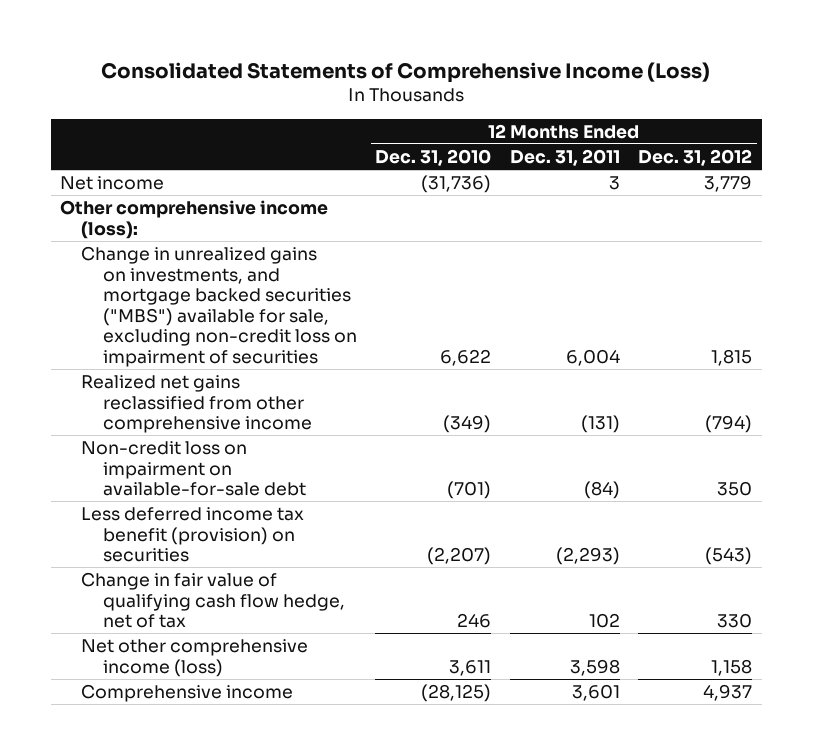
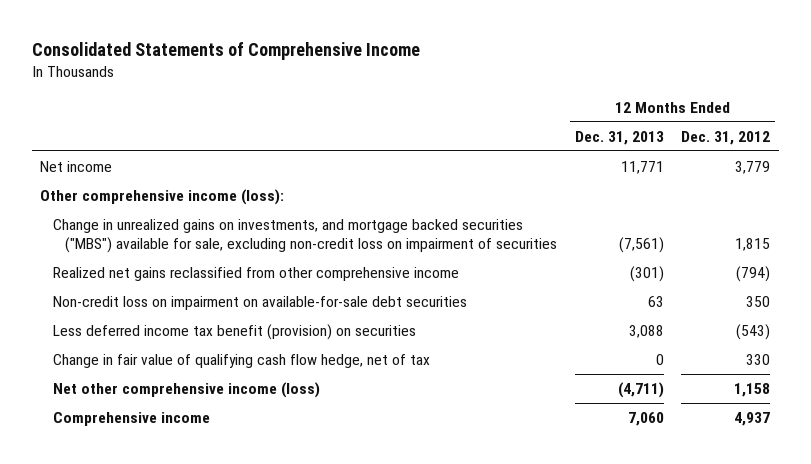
[101,61,711,83] Consolidated Statements of Comprehensive Income (Loss) -> [31,41,420,60] Consolidated Statements of Comprehensive Income
[375,148,492,166] Dec. 31, 2010 -> none
[509,148,620,166] Dec. 31, 2011 -> none
none -> [574,130,664,145] Dec. 31, 2013
[81,440,306,497] Non-credit loss on impairment on available-for-sale debt -> [52,296,467,311] Non-credit loss on impairment on available-for-sale debt securities

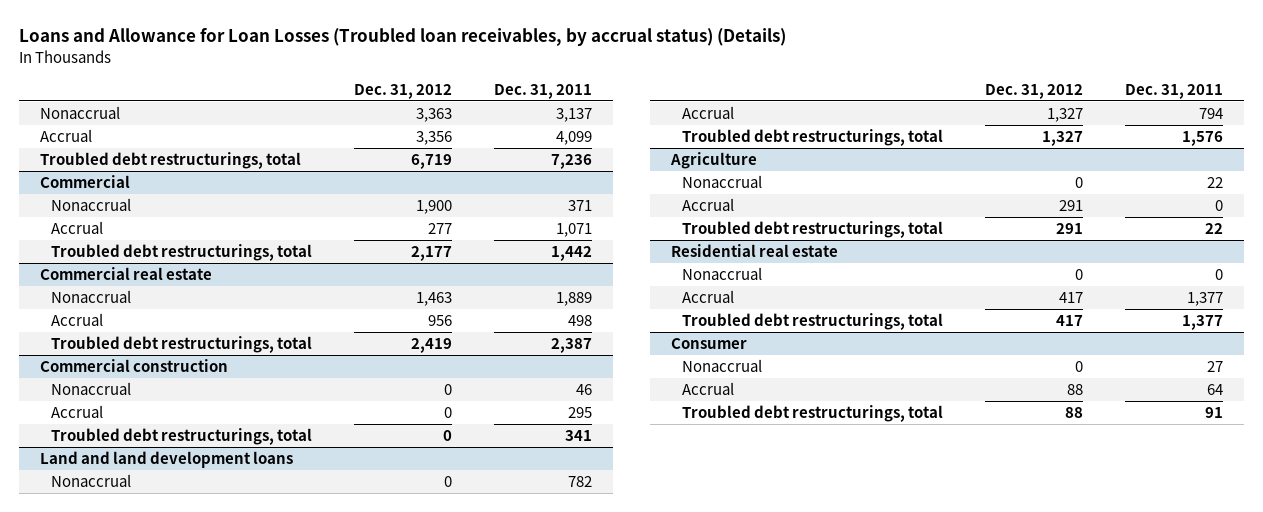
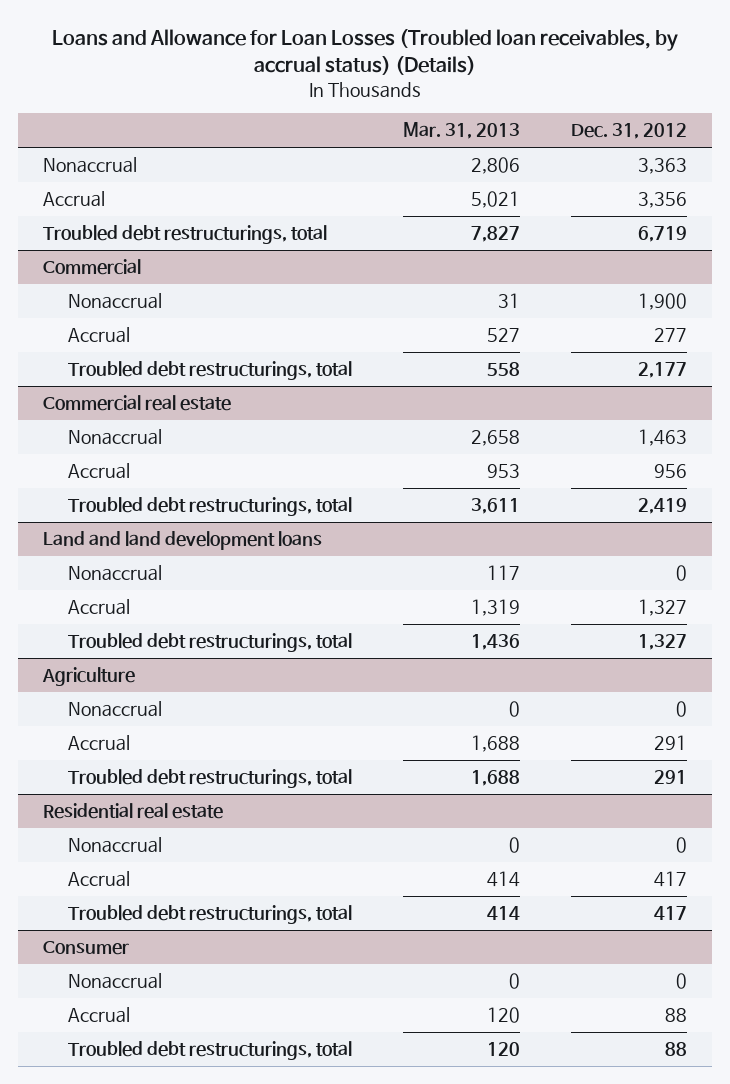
[494,83,593,99] Dec. 31, 2011 -> none
none -> [403,122,521,140] Mar. 31, 2013
[40,359,229,373] Commercial construction -> none
[51,382,132,396] Nonaccrual -> none
[51,405,104,419] Accrual -> none
[51,428,313,446] Troubled debt restructurings, total -> none

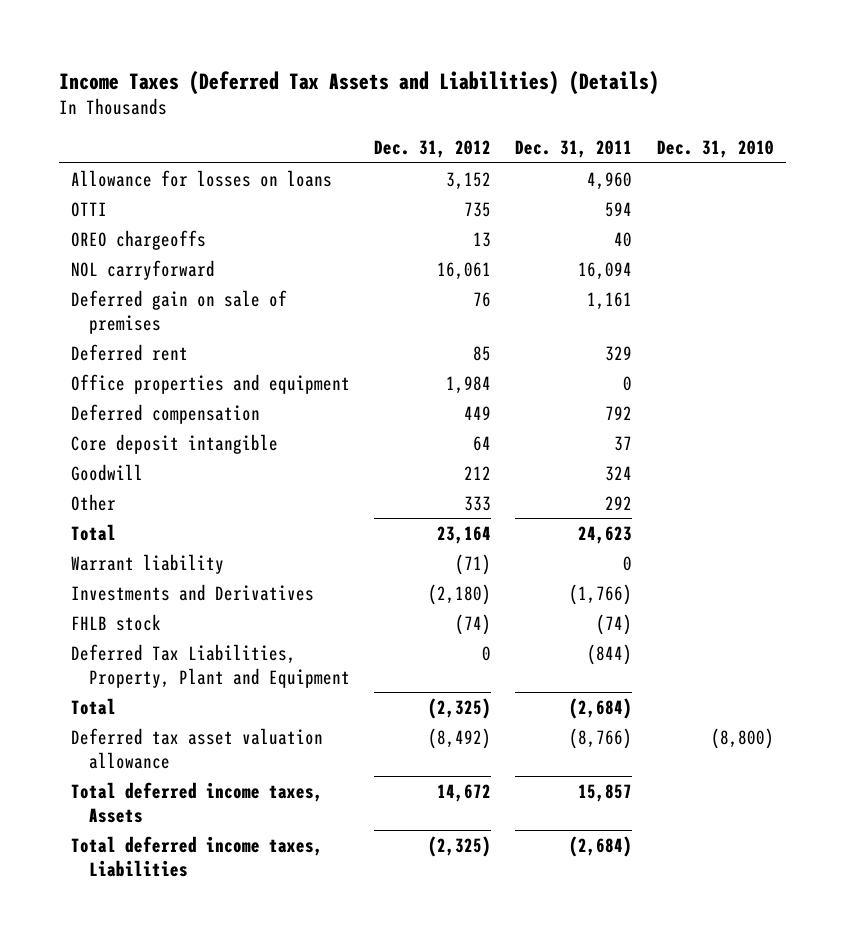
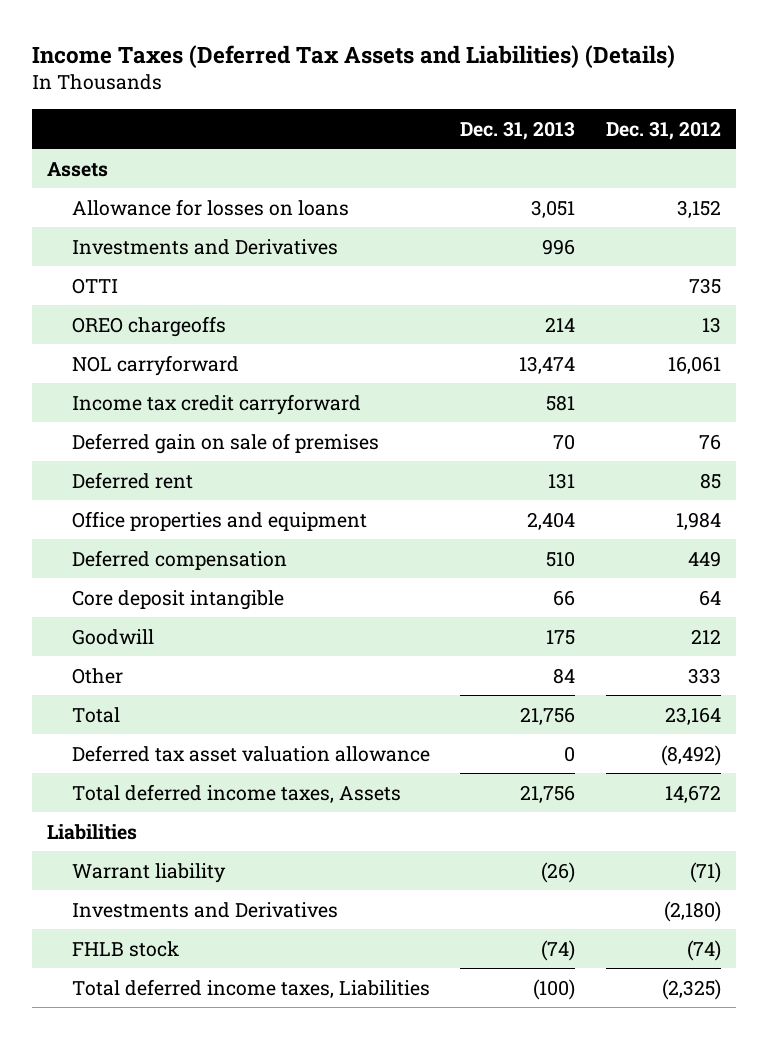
[515,140,633,159] Dec. 31, 2011 -> none
[656,140,774,159] Dec. 31, 2010 -> none
none -> [460,120,576,140] Dec. 31, 2013
none -> [47,161,109,177] Assets
none -> [71,238,338,255] Investments and Derivatives
none -> [71,393,361,415] Income tax credit carryforward
[71,727,324,769] Deferred tax asset valuation allowance -> [71,744,430,762] Deferred tax asset valuation allowance
[71,781,324,823] Total deferred income taxes, Assets -> [71,783,401,803] Total deferred income taxes, Assets
none -> [47,823,138,840] Liabilities
[71,643,350,688] Deferred Tax Liabilities, Property, Plant and Equipment -> none
[71,697,117,715] Total -> none

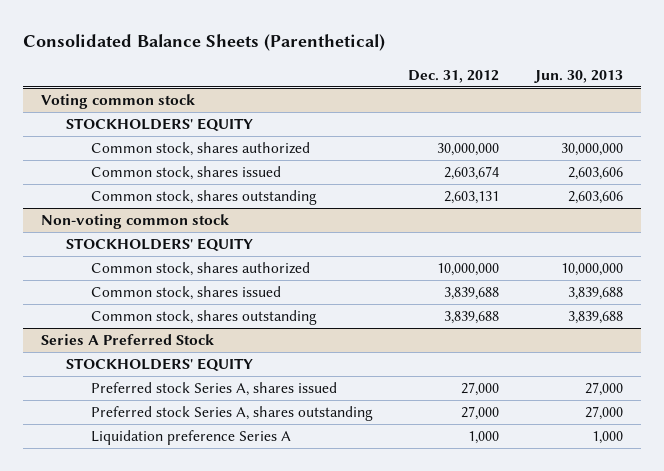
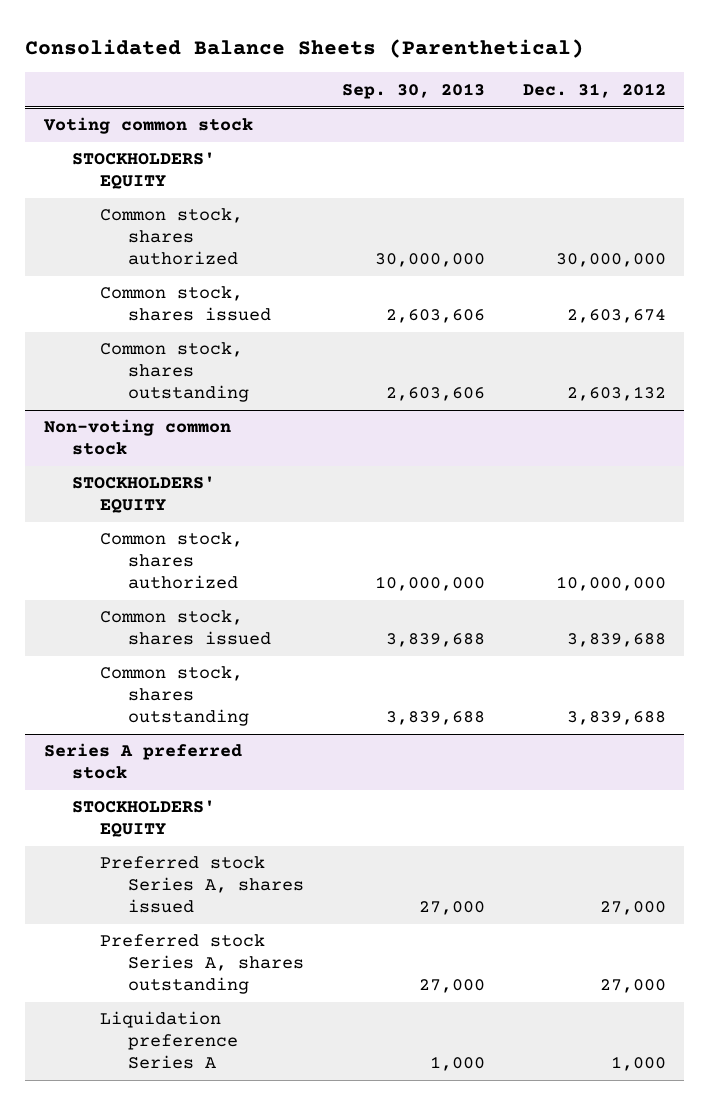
[533,69,623,83] Jun. 30, 2013 -> none
none -> [341,82,485,99] Sep. 30, 2013
[444,190,500,204] 2,603,131 -> [566,386,666,402] 2,603,132
[40,333,214,345] Series A Preferred Stock -> [43,743,242,780] Series A preferred stock

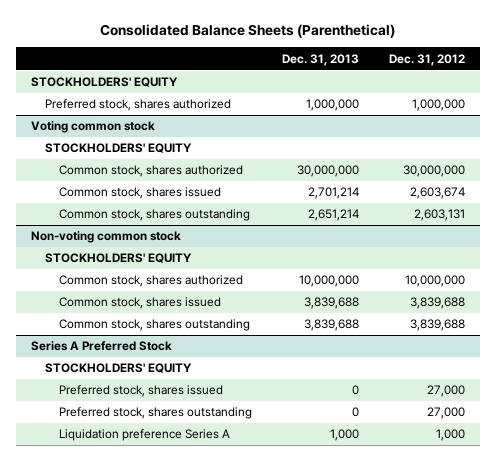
[341,82,485,99] Sep. 30, 2013 -> none
none -> [281,53,359,66] Dec. 31, 2013
none -> [31,77,179,88] STOCKHOLDERS' EQUITY
none -> [44,99,231,112] Preferred stock, shares authorized
[566,386,666,402] 2,603,132 -> [413,209,465,222] 2,603,131
[43,743,242,780] Series A preferred stock -> [31,341,173,352] Series A Preferred Stock
[99,856,305,914] Preferred stock Series A, shares issued -> [58,385,223,398] Preferred stock, shares issued
[99,934,305,995] Preferred stock Series A, shares outstanding -> [58,407,252,420] Preferred stock, shares outstanding

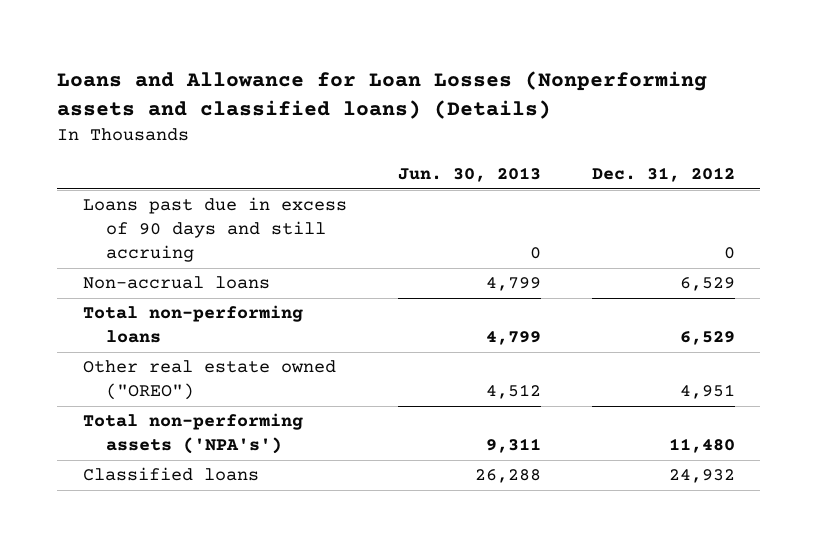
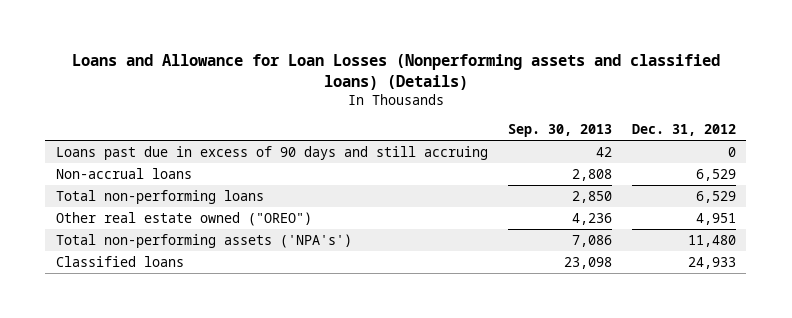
[397,167,541,183] Jun. 30, 2013 -> none
none -> [507,124,612,138] Sep. 30, 2013
[668,469,735,484] 24,932 -> [688,256,737,269] 24,933

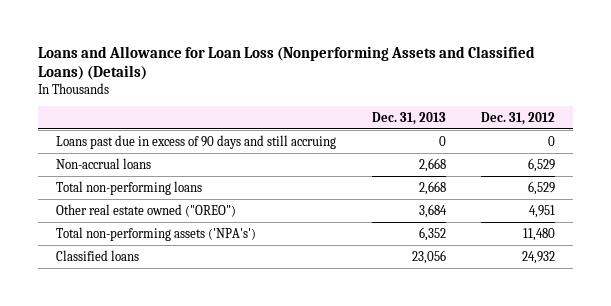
[71,54,720,90] Loans and Allowance for Loan Losses (Nonperforming assets and classified loans) (Details) -> [38,45,536,80] Loans and Allowance for Loan Loss (Nonperforming Assets and Classified Loans) (Details)
[507,124,612,138] Sep. 30, 2013 -> none
none -> [371,111,446,125] Dec. 31, 2013
[688,256,737,269] 24,933 -> [522,250,556,264] 24,932

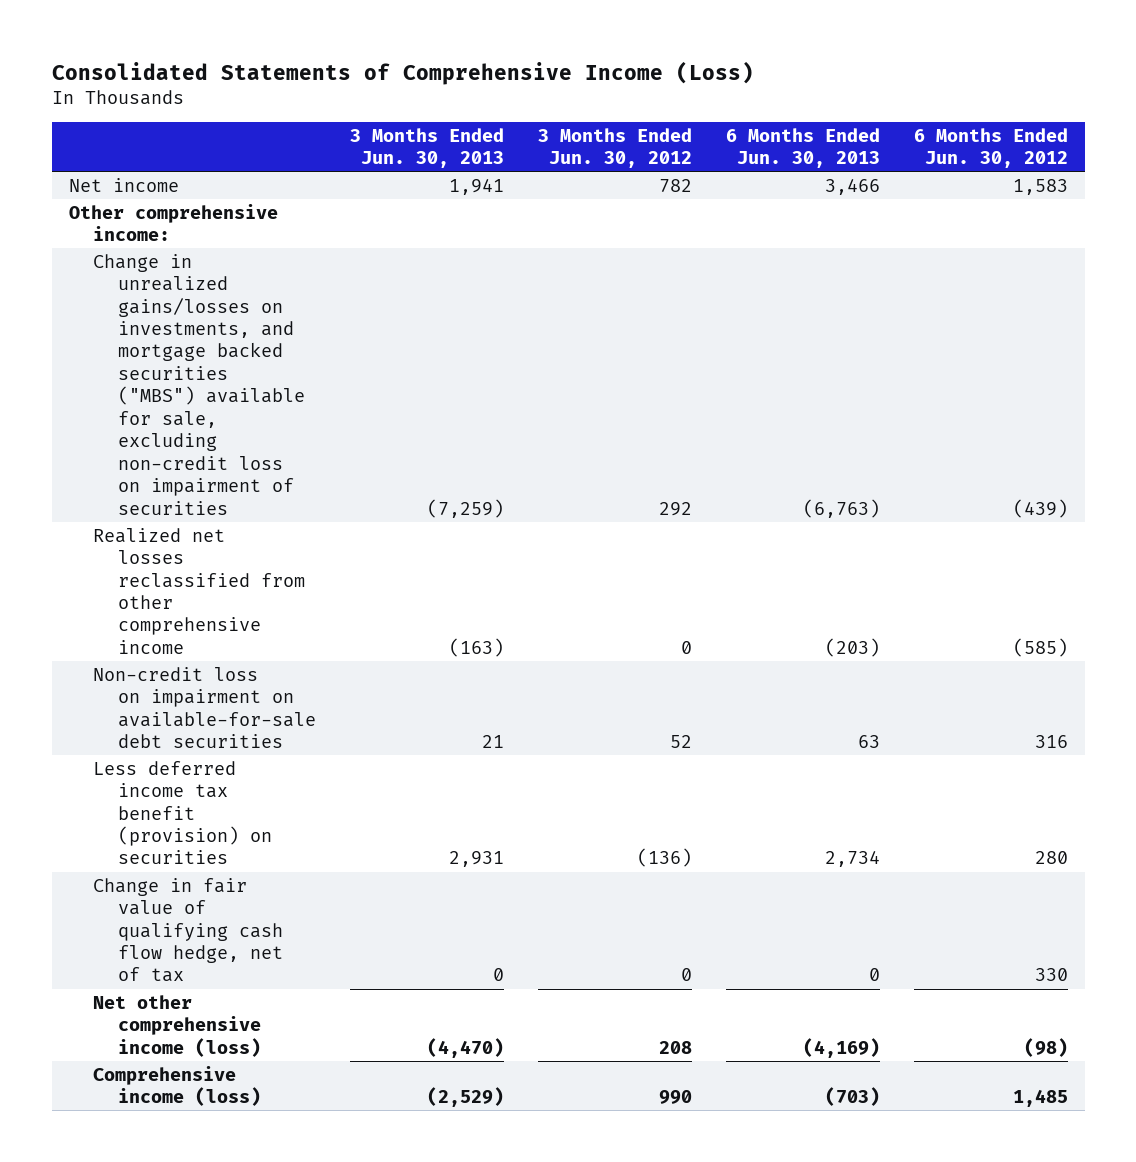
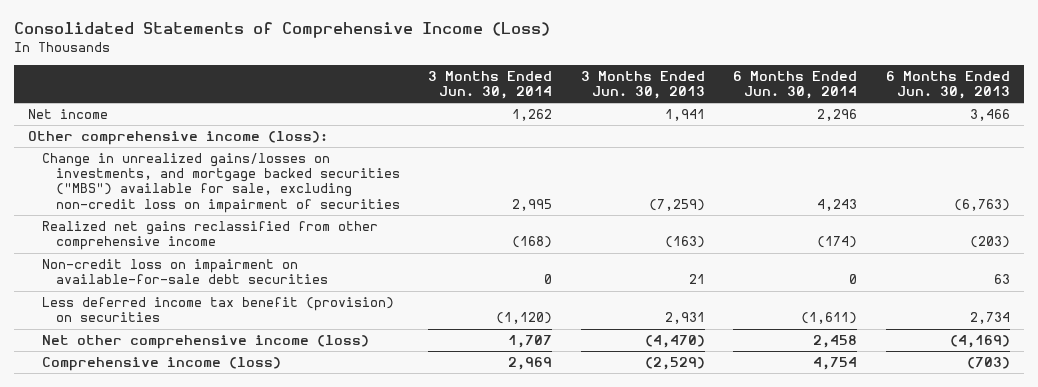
[537,127,692,169] 3 Months Ended Jun. 30, 2012 -> none
[913,127,1068,169] 6 Months Ended Jun. 30, 2012 -> none
none -> [428,71,553,100] 3 Months Ended Jun. 30, 2014
none -> [733,71,858,100] 6 Months Ended Jun. 30, 2014
[68,203,278,242] Other comprehensive income: -> [28,131,329,146] Other comprehensive income (loss):
[93,527,306,654] Realized net losses reclassified from other comprehensive income -> [42,221,379,251] Realized net gains reclassified from other comprehensive income
[93,877,284,983] Change in fair value of qualifying cash flow hedge, net of tax -> none

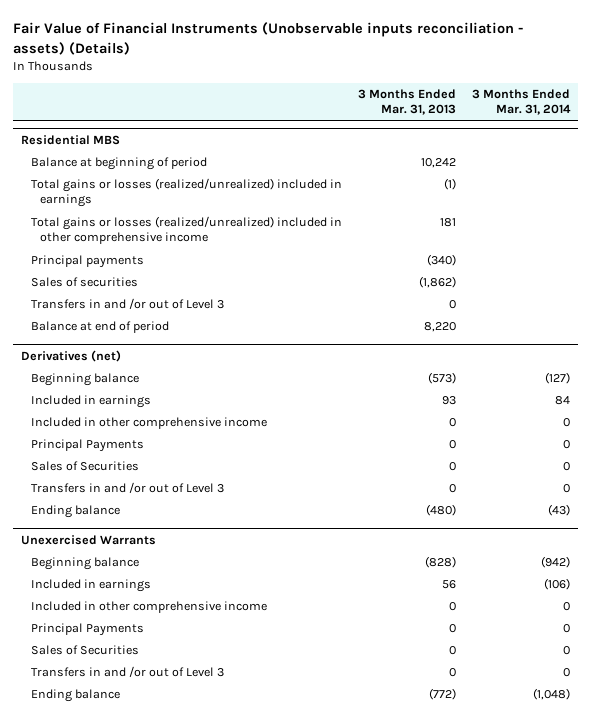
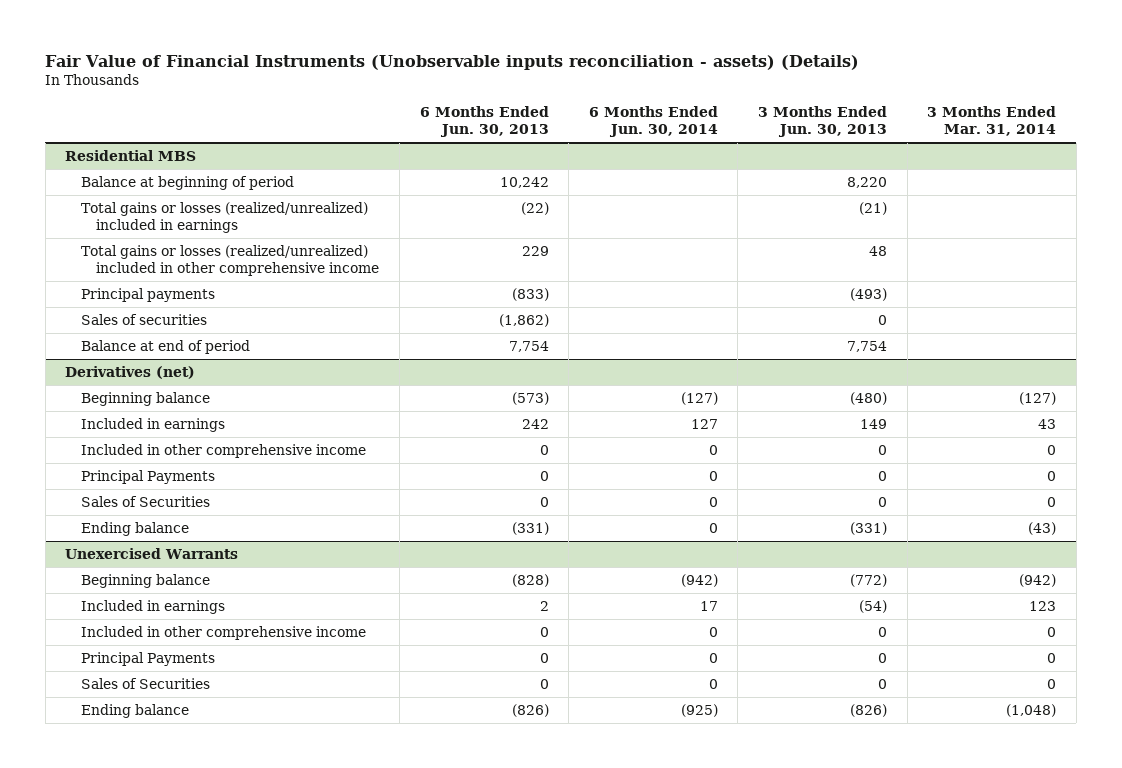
[357,88,456,115] 3 Months Ended Mar. 31, 2013 -> none
none -> [419,106,549,138] 6 Months Ended Jun. 30, 2013
none -> [588,106,718,138] 6 Months Ended Jun. 30, 2014
none -> [758,106,888,138] 3 Months Ended Jun. 30, 2013
[30,298,224,310] Transfers in and /or out of Level 3 -> none
[554,396,570,406] 84 -> [1038,419,1057,430] 43
[30,482,224,494] Transfers in and /or out of Level 3 -> none
[543,578,570,591] (106) -> [1029,601,1057,612] 123
[30,666,224,678] Transfers in and /or out of Level 3 -> none

